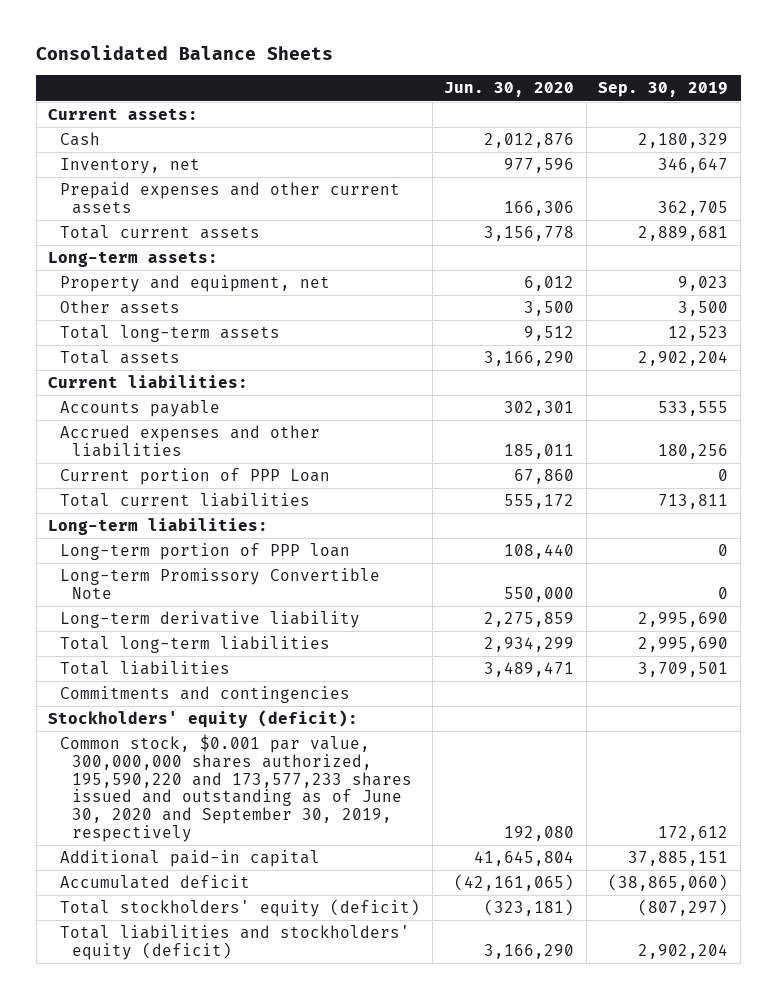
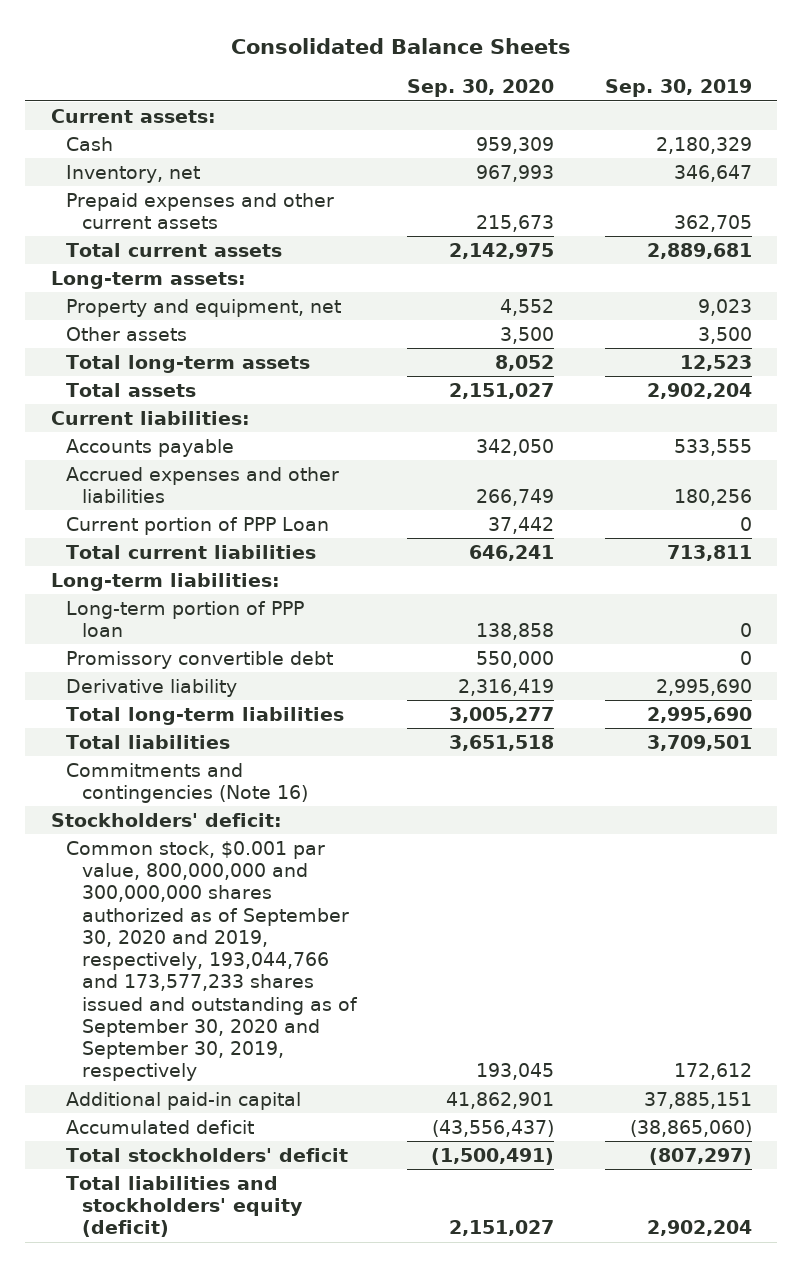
[444,82,575,98] Jun. 30, 2020 -> none
none -> [407,79,555,98] Sep. 30, 2020
[59,567,380,599] Long-term Promissory Convertible Note -> none
none -> [66,650,334,669] Promissory convertible debt
[59,610,360,628] Long-term derivative liability -> [66,678,238,697] Derivative liability
[59,685,350,703] Commitments and contingencies -> [66,762,309,804] Commitments and contingencies (Note 16)
[48,709,359,728] Stockholders' equity (deficit): -> [50,812,282,827] Stockholders' deficit:
[59,733,412,843] Common stock, $0.001 par value, 300,000,000 shares authorized, 195,590,220 and 173,577,233 shares issued and outstanding as of June 30, 2020 and September 30, 2019, respectively -> [66,840,359,1082] Common stock, $0.001 par value, 800,000,000 and 300,000,000 shares authorized as of September 30, 2020 and 2019, respectively, 193,044,766 and 173,577,233 shares issued and outstanding as of September 30, 2020 and September 30, 2019, respectively
[59,898,420,917] Total stockholders' equity (deficit) -> [66,1147,349,1162] Total stockholders' deficit

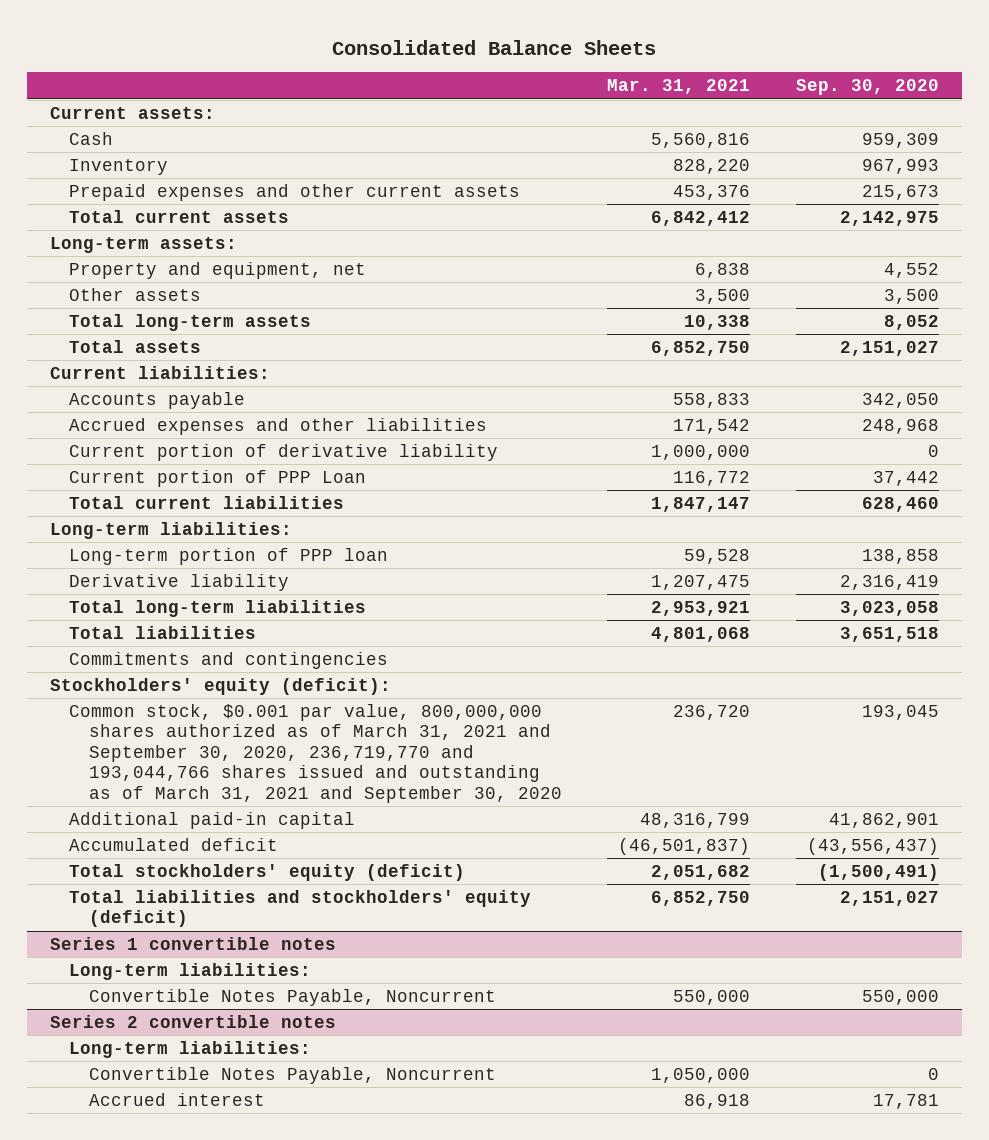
[604,79,752,98] Sep. 30, 2019 -> none
none -> [607,79,751,95] Mar. 31, 2021
[66,164,201,183] Inventory, net -> [69,158,169,175] Inventory
[476,489,555,507] 266,749 -> [861,418,939,434] 248,968
none -> [69,443,499,461] Current portion of derivative liability
[469,544,555,561] 646,241 -> [861,496,939,512] 628,460
[66,650,334,669] Promissory convertible debt -> none
[449,706,555,723] 3,005,277 -> [839,600,939,616] 3,023,058
[66,762,309,804] Commitments and contingencies (Note 16) -> [69,651,389,669] Commitments and contingencies
[50,812,282,827] Stockholders' deficit: -> [49,677,391,695] Stockholders' equity (deficit):
[66,840,359,1082] Common stock, $0.001 par value, 800,000,000 and 300,000,000 shares authorized as of September 30, 2020 and 2019, respectively, 193,044,766 and 173,577,233 shares issued and outstanding as of September 30, 2020 and September 30, 2019, respectively -> [69,703,562,803] Common stock, $0.001 par value, 800,000,000 shares authorized as of March 31, 2021 and September 30, 2020, 236,719,770 and 193,044,766 shares issued and outstanding as of March 31, 2021 and September 30, 2020
[66,1147,349,1162] Total stockholders' deficit -> [69,863,466,881] Total stockholders' equity (deficit)
none -> [49,936,336,950] Series 1 convertible notes
none -> [69,962,312,980] Long-term liabilities:
none -> [88,988,496,1006] Convertible Notes Payable, Noncurrent
none -> [49,1014,336,1028] Series 2 convertible notes
none -> [69,1040,312,1058] Long-term liabilities:
none -> [88,1066,496,1084] Convertible Notes Payable, Noncurrent
none -> [88,1092,265,1106] Accrued interest

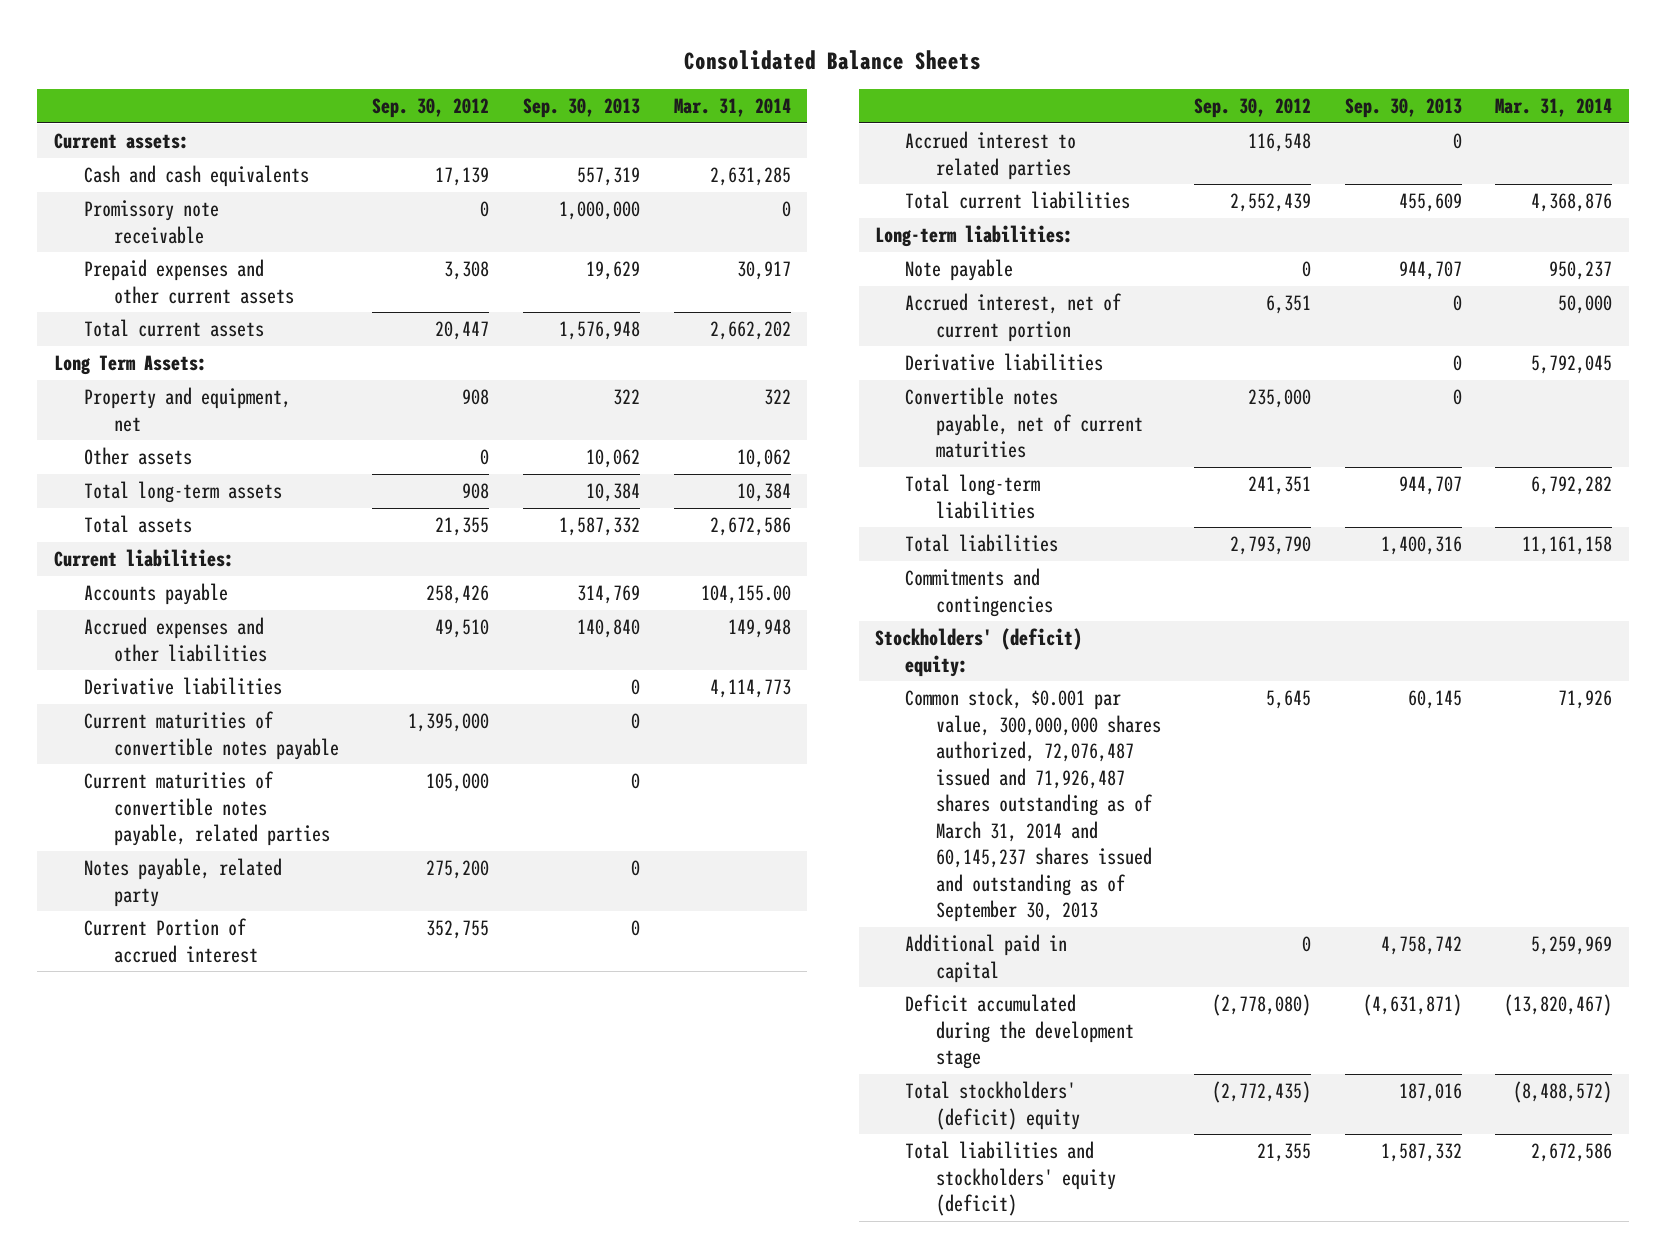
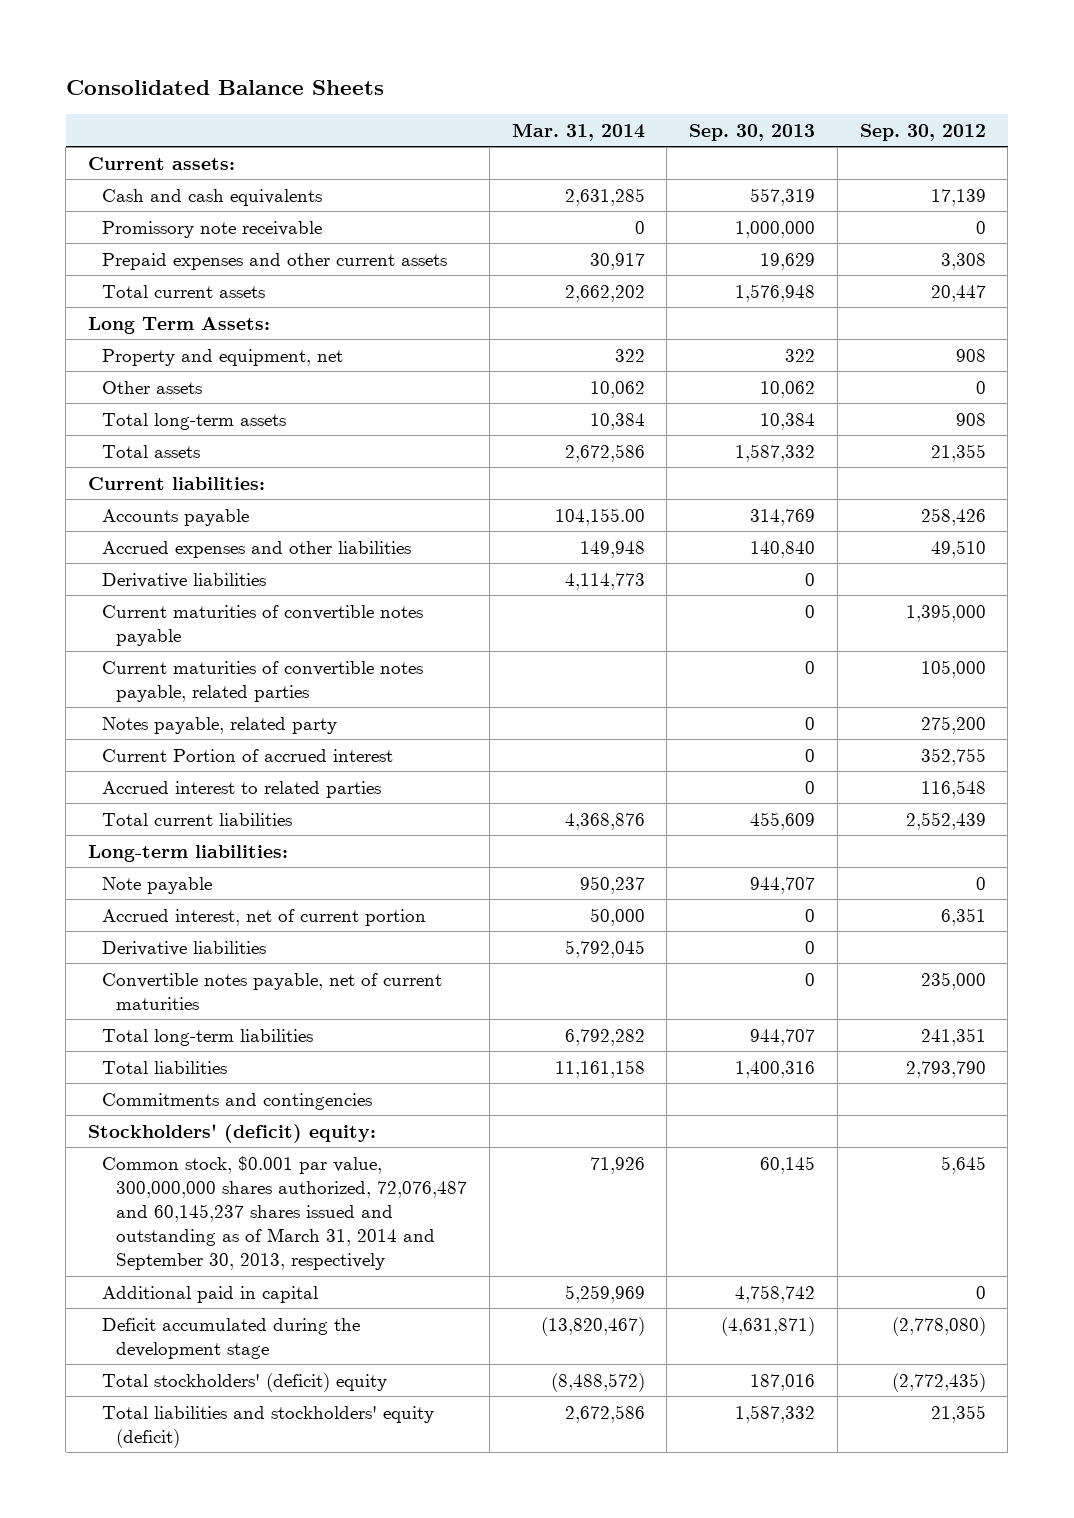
[905,688,1161,923] Common stock, $0.001 par value, 300,000,000 shares authorized, 72,076,487 issued and 71,926,487 shares outstanding as of March 31, 2014 and 60,145,237 shares issued and outstanding as of September 30, 2013 -> [102,1155,468,1271] Common stock, $0.001 par value, 300,000,000 shares authorized, 72,076,487 and 60,145,237 shares issued and outstanding as of March 31, 2014 and September 30, 2013, respectively

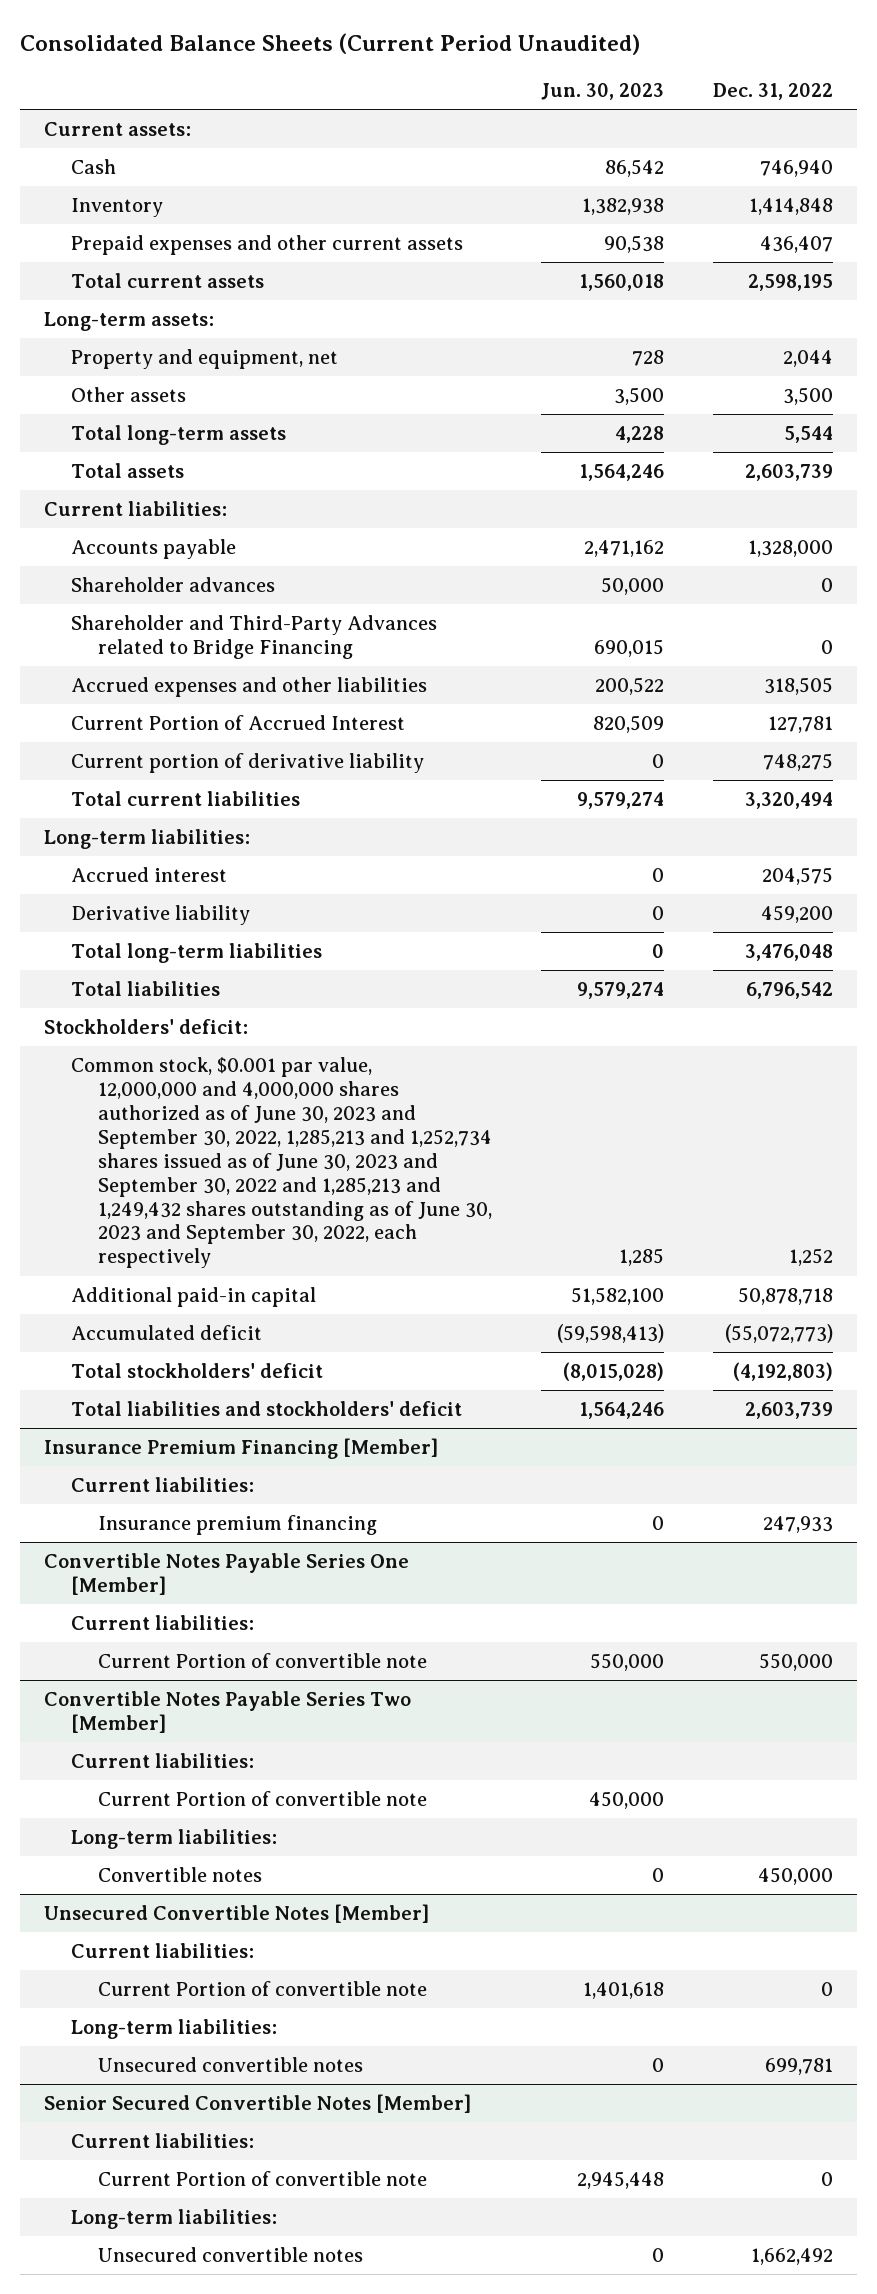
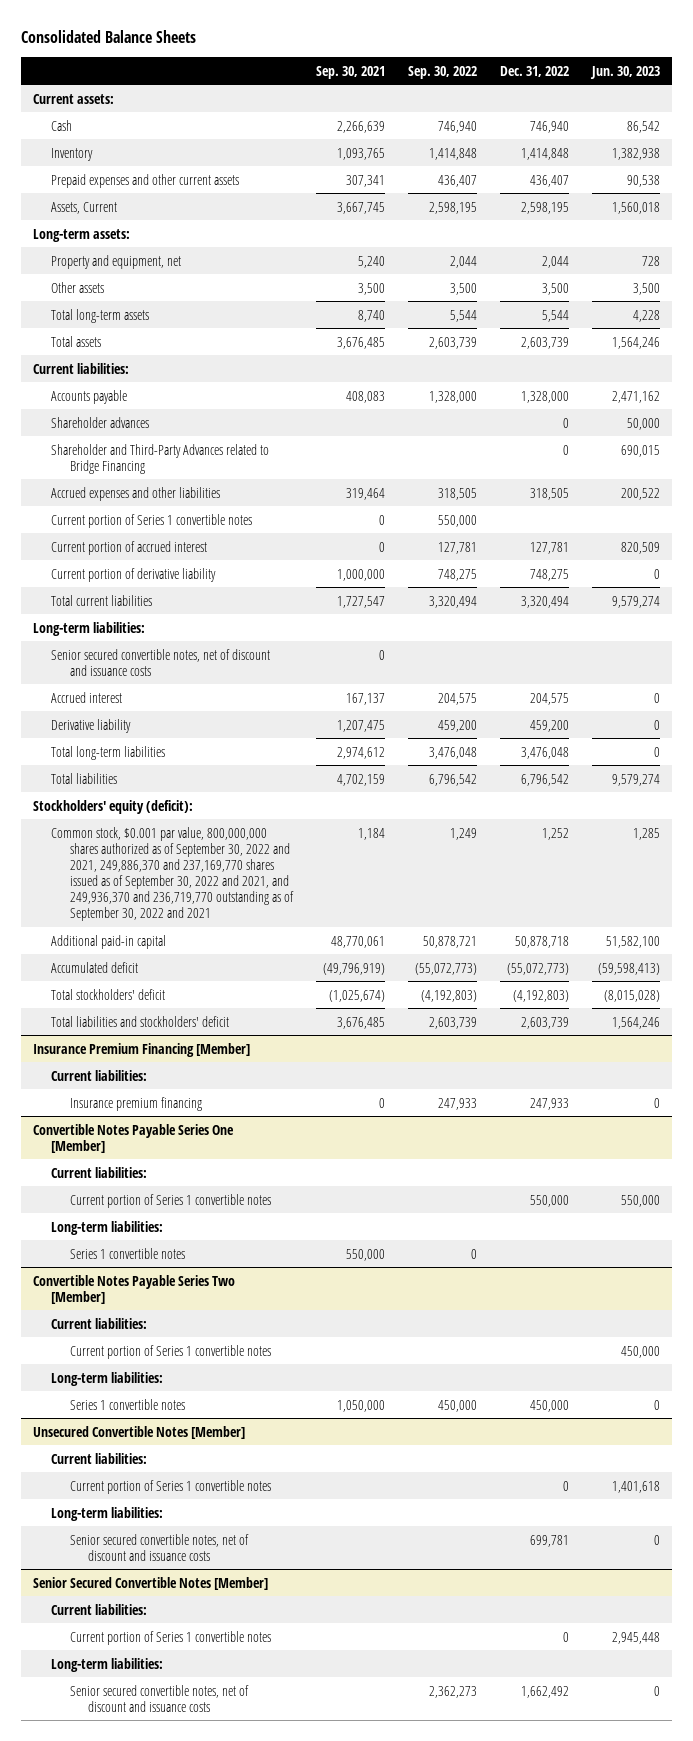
[19,32,640,55] Consolidated Balance Sheets (Current Period Unaudited) -> [21,30,197,44] Consolidated Balance Sheets
none -> [315,65,385,79] Sep. 30, 2021
none -> [407,65,477,79] Sep. 30, 2022
[71,273,265,289] Total current assets -> [51,201,118,214] Assets, Current
none -> [51,513,253,528] Current portion of Series 1 convertible notes
[71,715,406,731] Current Portion of Accrued Interest -> [51,540,208,555] Current portion of accrued interest
none -> [51,648,271,676] Senior secured convertible notes, net of discount and issuance costs
[44,1019,249,1035] Stockholders' deficit: -> [32,799,193,814] Stockholders' equity (deficit):
[71,1057,493,1269] Common stock, $0.001 par value, 12,000,000 and 4,000,000 shares authorized as of June 30, 2023 and September 30, 2022, 1,285,213 and 1,252,734 shares issued as of June 30, 2023 and September 30, 2022 and 1,285,213 and 1,249,432 shares outstanding as of June 30, 2023 and September 30, 2022, each respectively -> [51,826,294,922] Common stock, $0.001 par value, 800,000,000 shares authorized as of September 30, 2022 and 2021, 249,886,370 and 237,169,770 shares issued as of September 30, 2022 and 2021, and 249,936,370 and 236,719,770 outstanding as of September 30, 2022 and 2021
[98,1653,428,1669] Current Portion of convertible note -> [69,1193,271,1208] Current portion of Series 1 convertible notes
none -> [51,1220,164,1235] Long-term liabilities:
none -> [69,1247,185,1259] Series 1 convertible notes
[98,1791,428,1807] Current Portion of convertible note -> [69,1344,271,1359] Current portion of Series 1 convertible notes
[98,1867,263,1883] Convertible notes -> [69,1398,185,1410] Series 1 convertible notes
[98,1981,428,1997] Current Portion of convertible note -> [69,1479,271,1494] Current portion of Series 1 convertible notes
[98,2057,364,2073] Unsecured convertible notes -> [69,1533,249,1561] Senior secured convertible notes, net of discount and issuance costs
[98,2171,428,2187] Current Portion of convertible note -> [69,1630,271,1645] Current portion of Series 1 convertible notes
[98,2247,364,2263] Unsecured convertible notes -> [69,1684,249,1712] Senior secured convertible notes, net of discount and issuance costs

